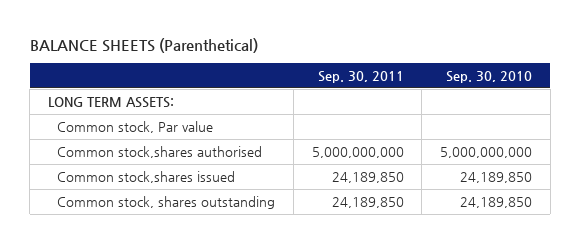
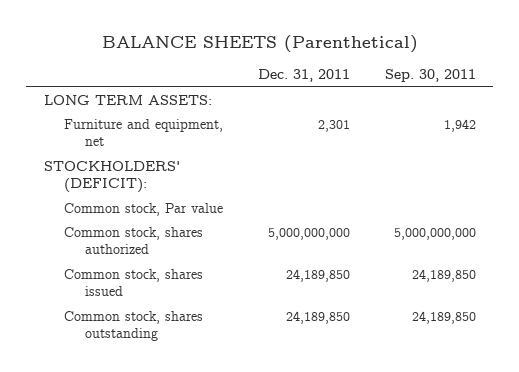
[445,70,532,83] Sep. 30, 2010 -> none
none -> [257,69,350,83] Dec. 31, 2011
none -> [64,119,224,147] Furniture and equipment, net
none -> [43,161,180,194] STOCKHOLDERS' (DEFICIT):
[57,146,263,159] Common stock,shares authorised -> [64,227,204,255] Common stock, shares authorized
[57,171,236,184] Common stock,shares issued -> [64,269,204,297] Common stock, shares issued

